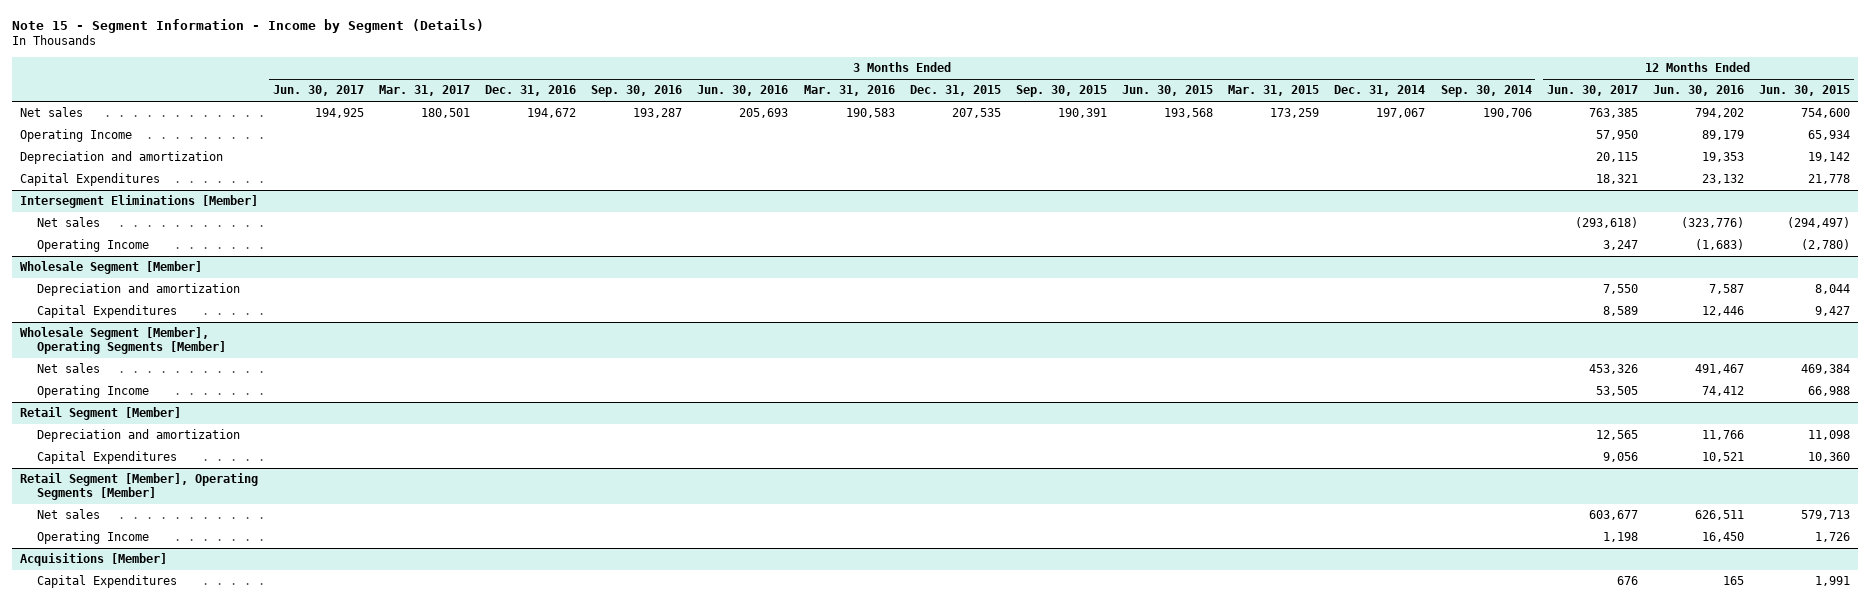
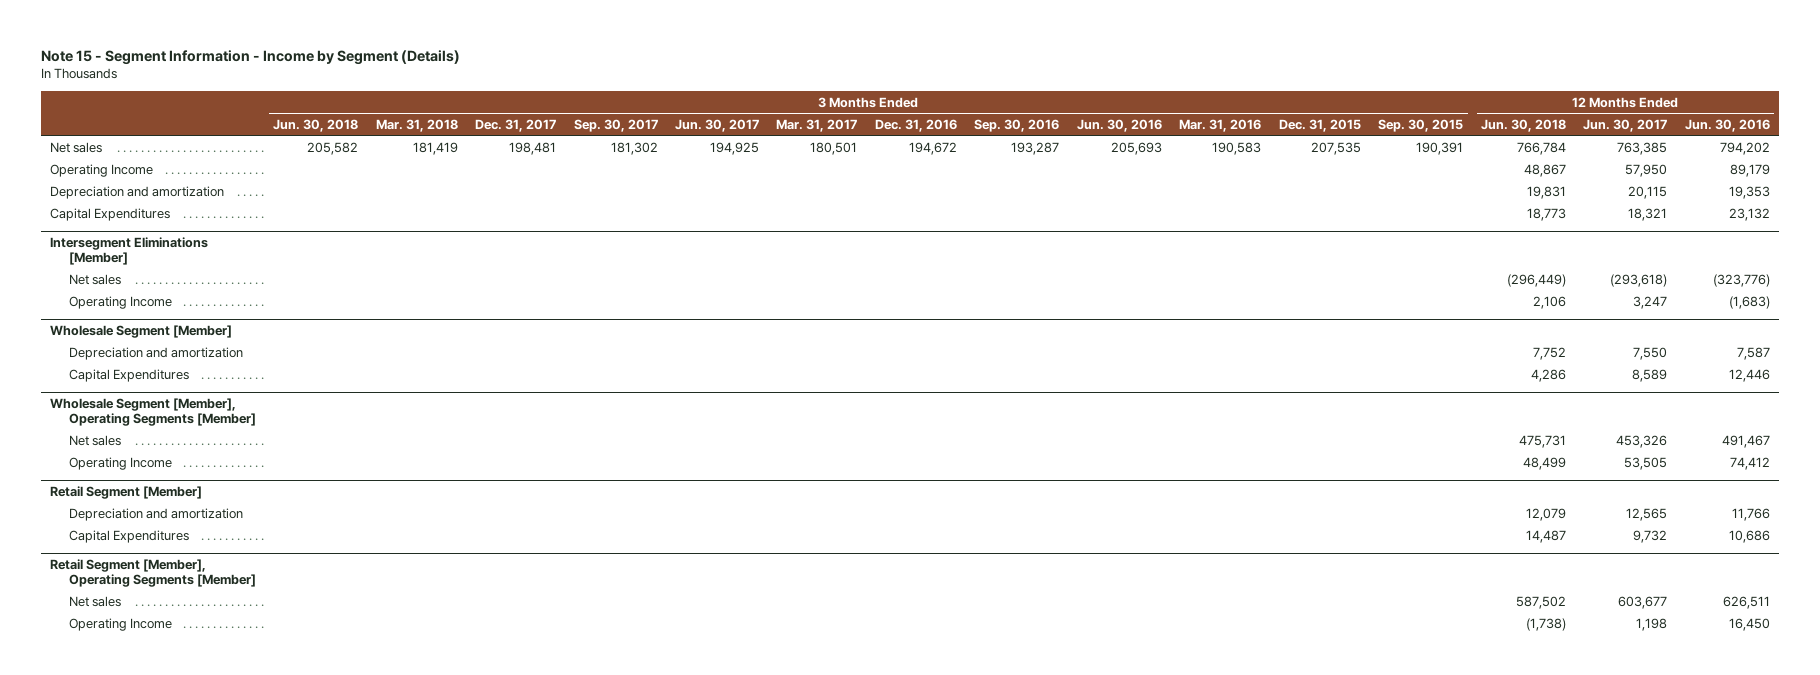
[1122,85,1214,97] Jun. 30, 2015 -> none
[1228,85,1320,97] Mar. 31, 2015 -> none
[1334,85,1426,97] Dec. 31, 2014 -> none
[1440,85,1532,98] Sep. 30, 2014 -> none
[1759,85,1851,97] Jun. 30, 2015 -> none
none -> [273,118,359,132] Jun. 30, 2018
none -> [375,118,458,132] Mar. 31, 2018
none -> [475,118,557,132] Dec. 31, 2017
none -> [573,118,658,132] Sep. 30, 2017
none -> [1480,118,1566,132] Jun. 30, 2018
[1602,452,1638,463] 9,056 -> [1633,529,1668,543] 9,732
[1701,452,1744,463] 10,521 -> [1728,529,1770,543] 10,686
[19,553,167,567] Acquisitions [Member] -> none
[37,575,178,589] Capital Expenditures -> none

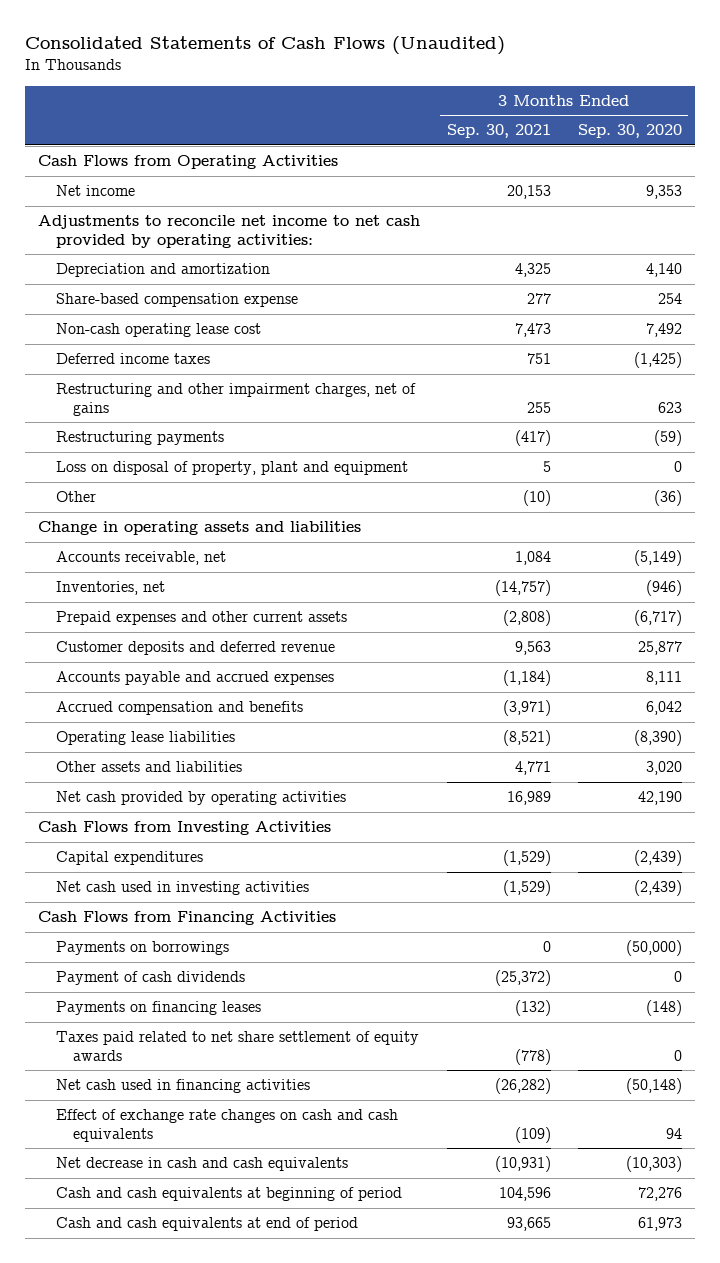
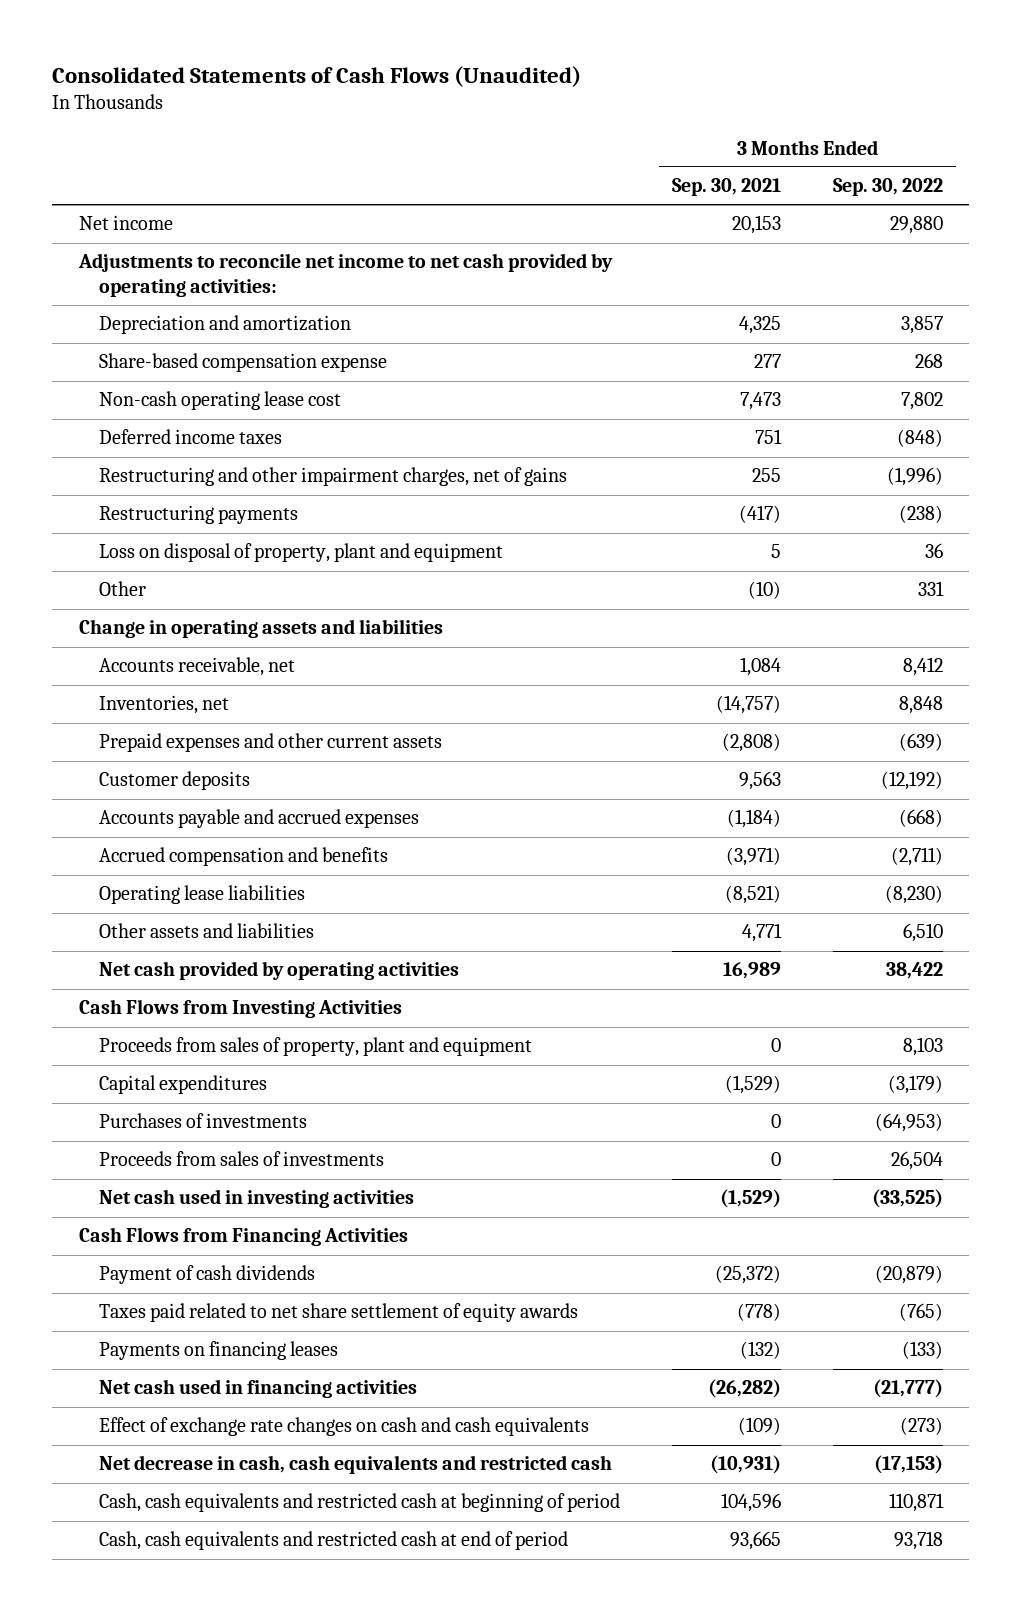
[577,124,682,139] Sep. 30, 2020 -> none
none -> [833,178,944,197] Sep. 30, 2022
[38,155,339,170] Cash Flows from Operating Activities -> none
[55,641,335,656] Customer deposits and deferred revenue -> [98,771,250,791] Customer deposits
none -> [98,1037,532,1057] Proceeds from sales of property, plant and equipment
none -> [98,1113,307,1129] Purchases of investments
none -> [98,1151,384,1167] Proceeds from sales of investments
[55,941,229,956] Payments on borrowings -> none
[55,1001,261,1016] Payments on financing leases -> [98,1341,338,1361] Payments on financing leases
[55,1157,348,1172] Net decrease in cash and cash equivalents -> [98,1455,612,1475] Net decrease in cash, cash equivalents and restricted cash
[55,1187,402,1202] Cash and cash equivalents at beginning of period -> [98,1493,620,1513] Cash, cash equivalents and restricted cash at beginning of period
[55,1217,358,1232] Cash and cash equivalents at end of period -> [98,1531,568,1551] Cash, cash equivalents and restricted cash at end of period

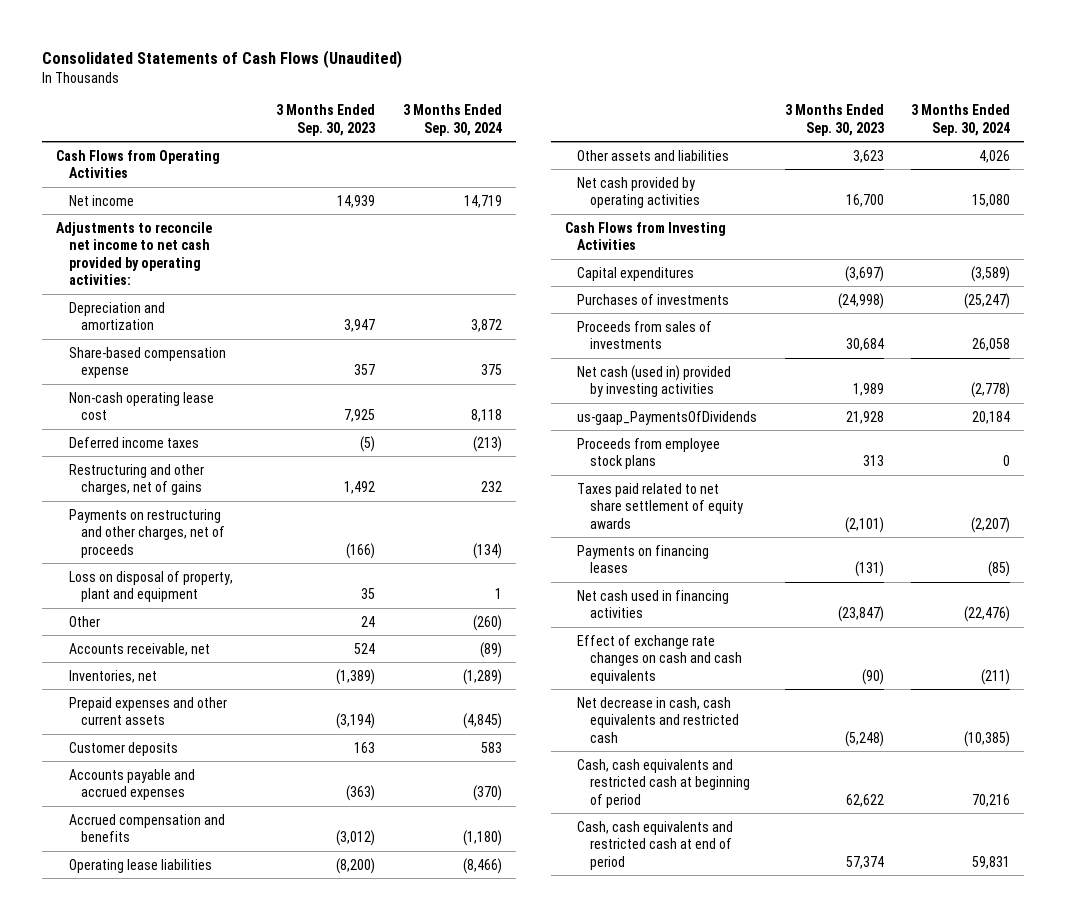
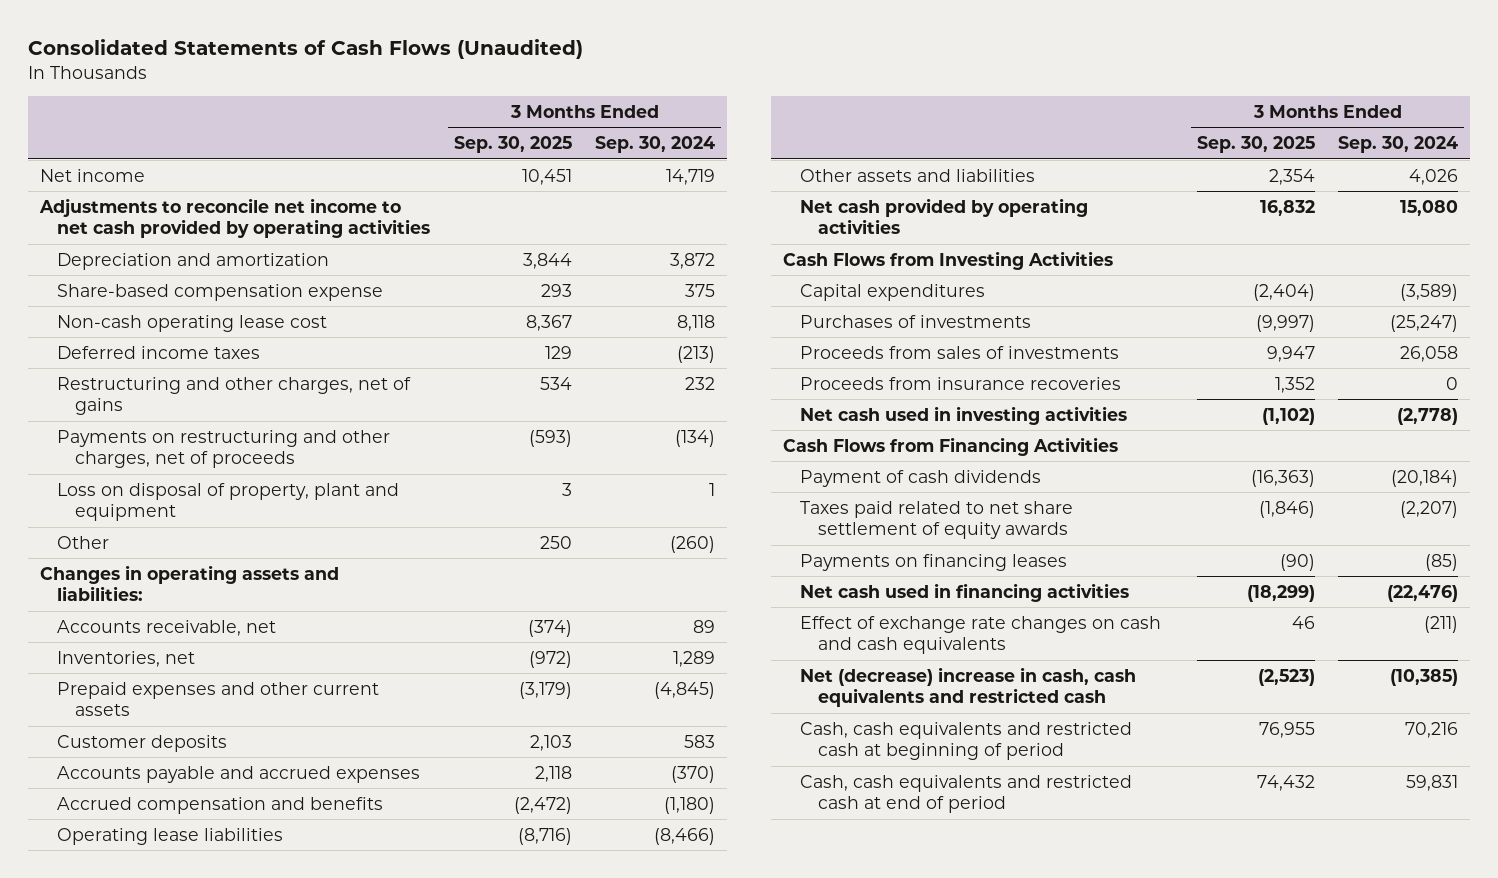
[276,104,376,136] 3 Months Ended Sep. 30, 2023 -> none
none -> [453,136,572,154] Sep. 30, 2025
[56,149,221,179] Cash Flows from Operating Activities -> none
[56,221,213,285] Adjustments to reconcile net income to net cash provided by operating activities: -> [38,197,431,239] Adjustments to reconcile net income to net cash provided by operating activities
none -> [39,564,339,602] Changes in operating assets and liabilities:
[480,641,503,658] (89) -> [693,619,716,633] 89
[463,668,503,685] (1,289) -> [673,650,716,667] 1,289
[577,410,758,425] us-gaap_PaymentsOfDividends -> none
[577,437,721,470] Proceeds from employee stock plans -> none
none -> [800,376,1122,390] Proceeds from insurance recoveries
[577,364,732,398] Net cash (used in) provided by investing activities -> [800,405,1128,425] Net cash used in investing activities
none -> [782,436,1118,456] Cash Flows from Financing Activities
none -> [800,469,1042,487] Payment of cash dividends
[577,696,739,743] Net decrease in cash, cash equivalents and restricted cash -> [800,666,1137,708] Net (decrease) increase in cash, cash equivalents and restricted cash

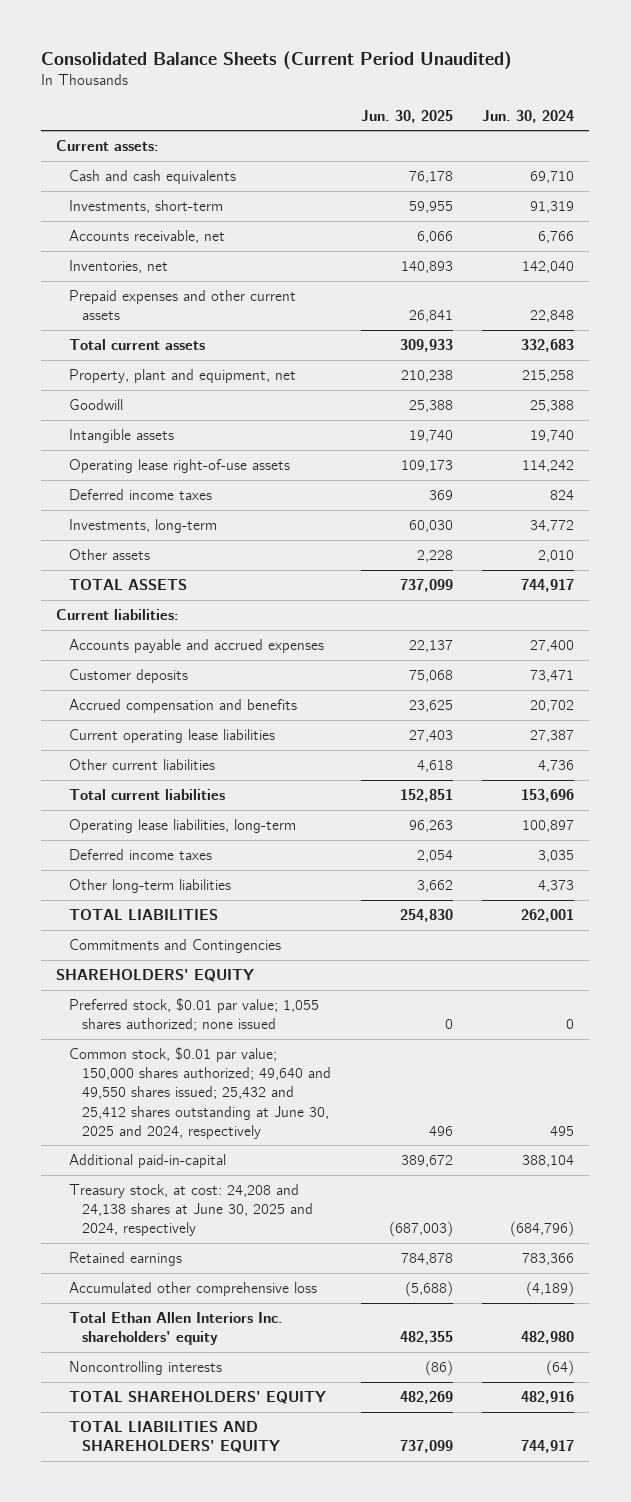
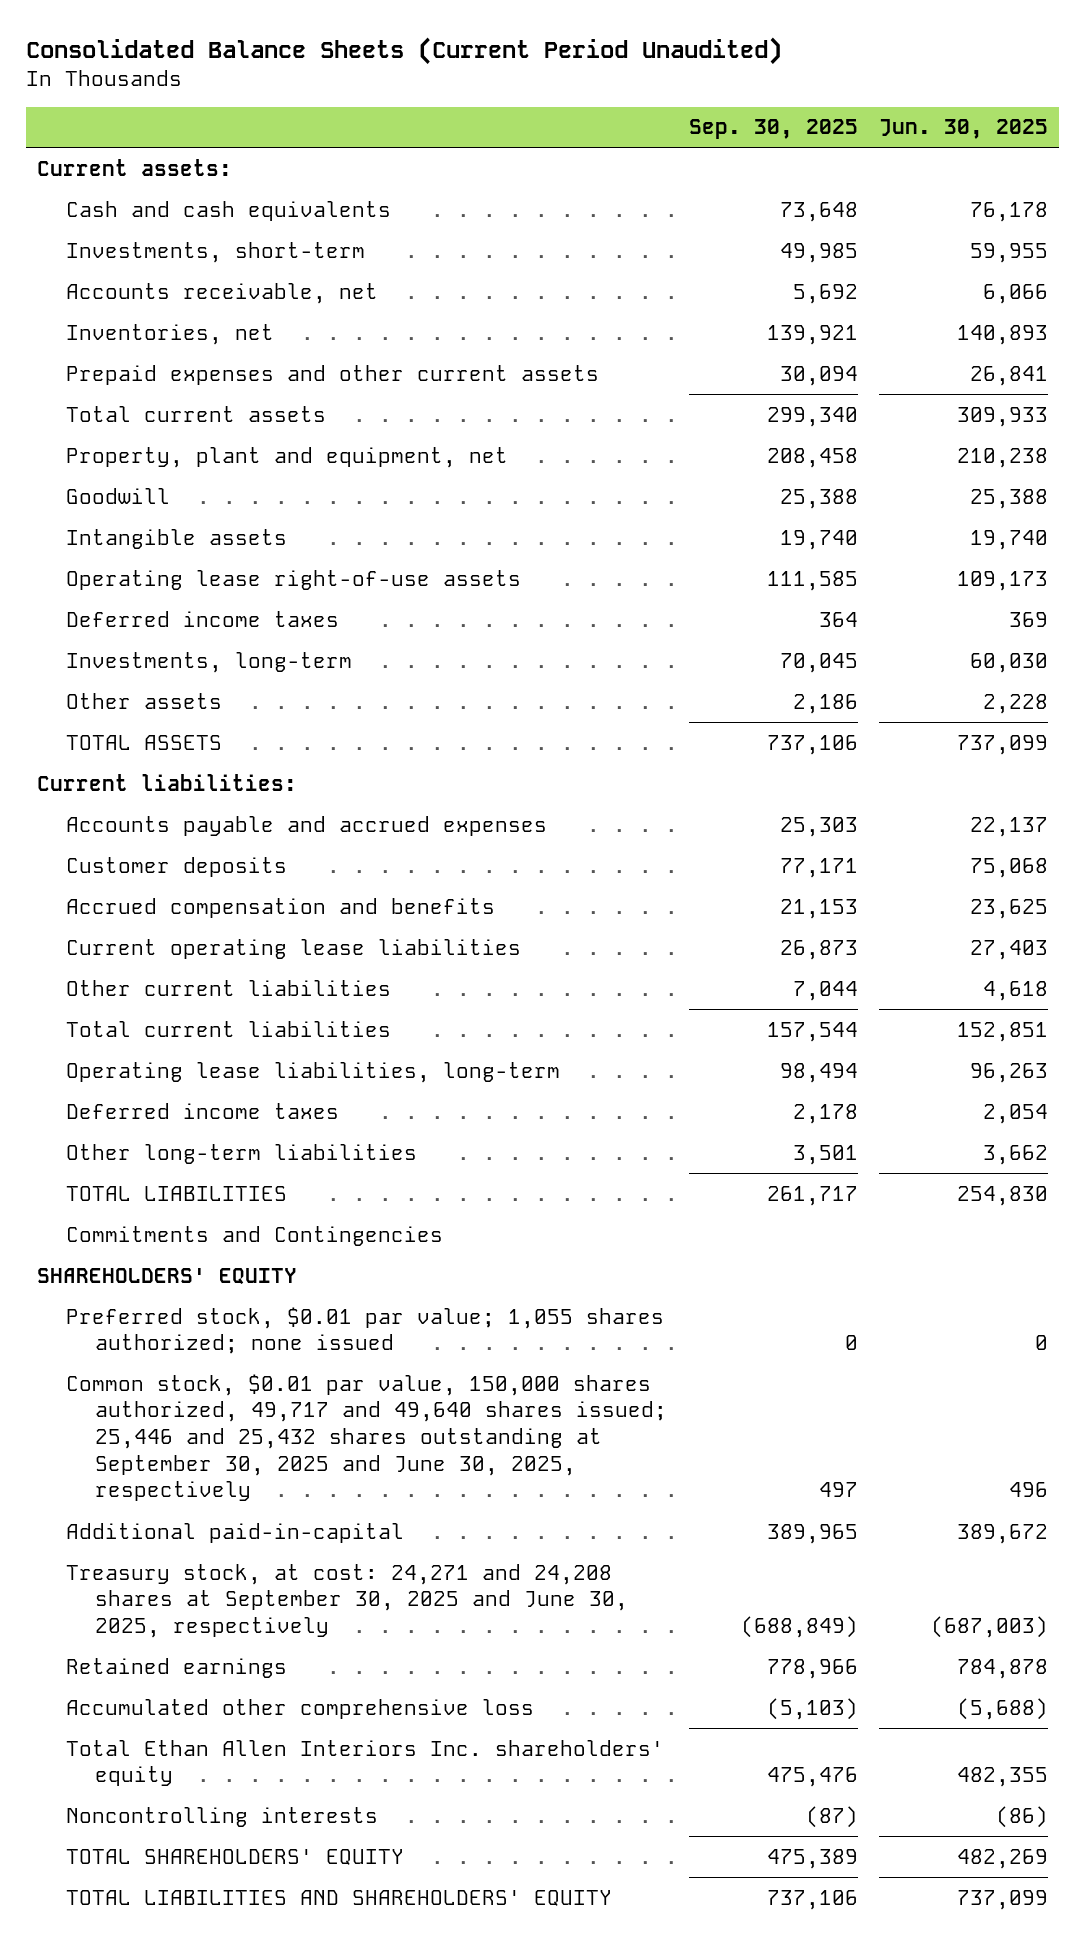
[482,109,575,123] Jun. 30, 2024 -> none
none -> [688,119,858,140] Sep. 30, 2025
[68,1047,331,1139] Common stock, $0.01 par value; 150,000 shares authorized; 49,640 and 49,550 shares issued; 25,432 and 25,412 shares outstanding at June 30, 2025 and 2024, respectively -> [65,1373,667,1502] Common stock, $0.01 par value, 150,000 shares authorized, 49,717 and 49,640 shares issued; 25,446 and 25,432 shares outstanding at September 30, 2025 and June 30, 2025, respectively
[68,1184,313,1237] Treasury stock, at cost: 24,208 and 24,138 shares at June 30, 2025 and 2024, respectively -> [65,1563,628,1638] Treasury stock, at cost: 24,271 and 24,208 shares at September 30, 2025 and June 30, 2025, respectively

